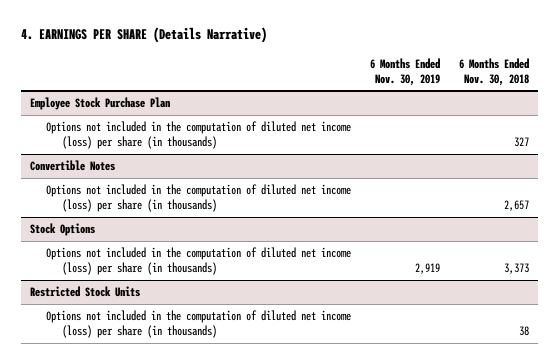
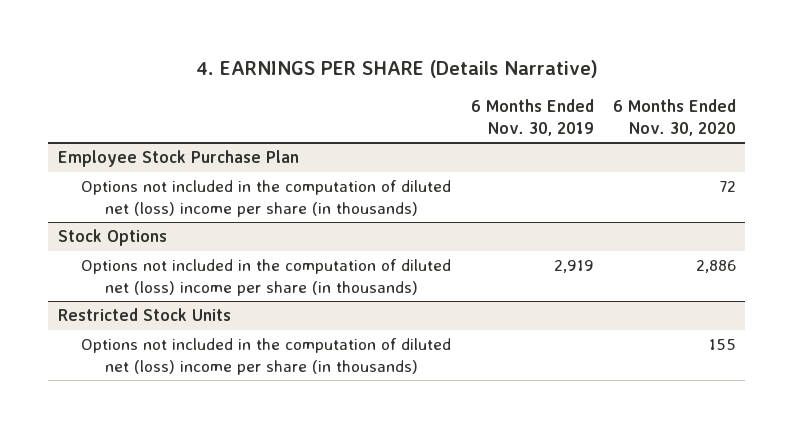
[458,57,529,86] 6 Months Ended Nov. 30, 2018 -> none
none -> [612,99,736,136] 6 Months Ended Nov. 30, 2020
[30,160,116,172] Convertible Notes -> none
[45,184,351,213] Options not included in the computation of diluted net income (loss) per share (in thousands) -> none
[45,121,351,150] Options not included in the computation of diluted net income (loss) per share (in thousands) -> [81,180,452,217] Options not included in the computation of diluted net (loss) income per share (in thousands)
[45,247,351,276] Options not included in the computation of diluted net income (loss) per share (in thousands) -> [81,259,452,296] Options not included in the computation of diluted net (loss) income per share (in thousands)
[45,310,351,339] Options not included in the computation of diluted net income (loss) per share (in thousands) -> [81,338,452,375] Options not included in the computation of diluted net (loss) income per share (in thousands)

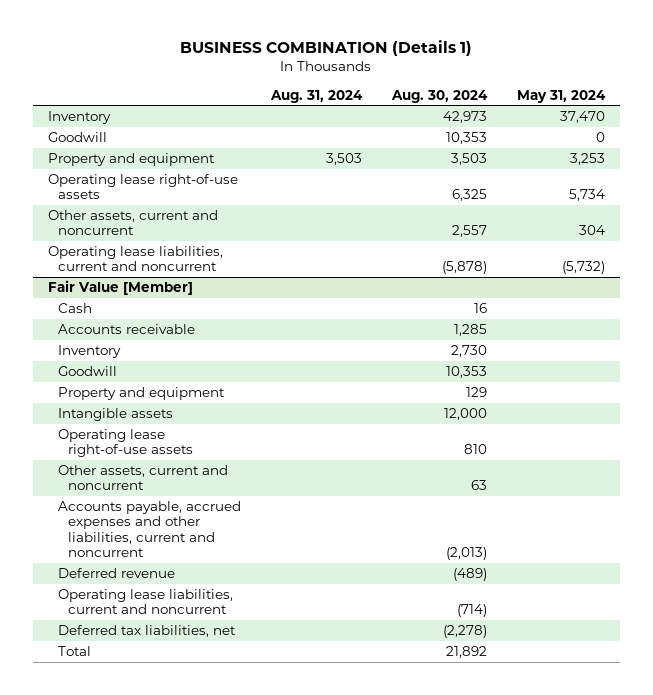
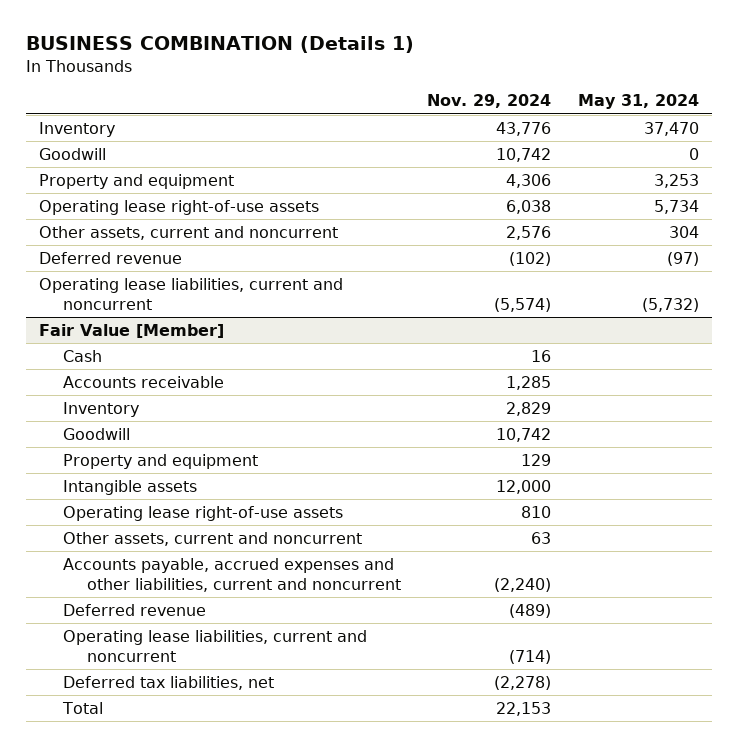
[269,89,363,103] Aug. 31, 2024 -> none
[390,89,488,103] Aug. 30, 2024 -> none
none -> [427,94,552,109] Nov. 29, 2024
none -> [38,251,182,264] Deferred revenue

